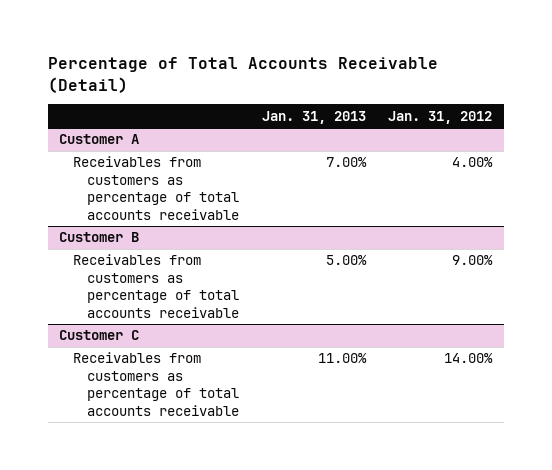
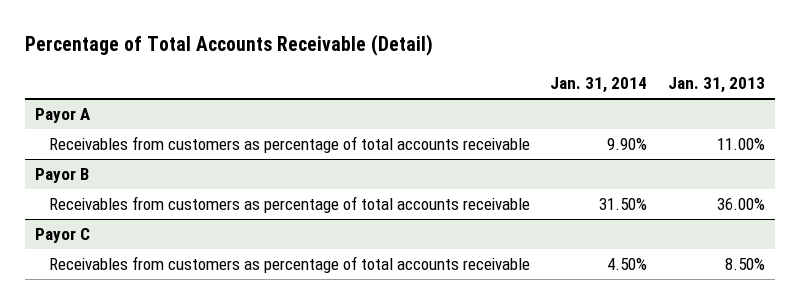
[388,110,493,124] Jan. 31, 2012 -> none
none -> [550,77,648,94] Jan. 31, 2014
[59,134,140,145] Customer A -> none
[73,156,240,220] Receivables from customers as percentage of total accounts receivable -> none
[59,232,140,243] Customer B -> none
[73,254,240,318] Receivables from customers as percentage of total accounts receivable -> none
[59,330,140,341] Customer C -> none
none -> [35,108,91,124] Payor A
none -> [35,168,90,184] Payor B
none -> [48,196,530,214] Receivables from customers as percentage of total accounts receivable
none -> [35,228,91,244] Payor C
none -> [48,256,530,274] Receivables from customers as percentage of total accounts receivable

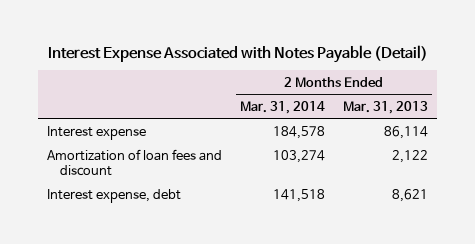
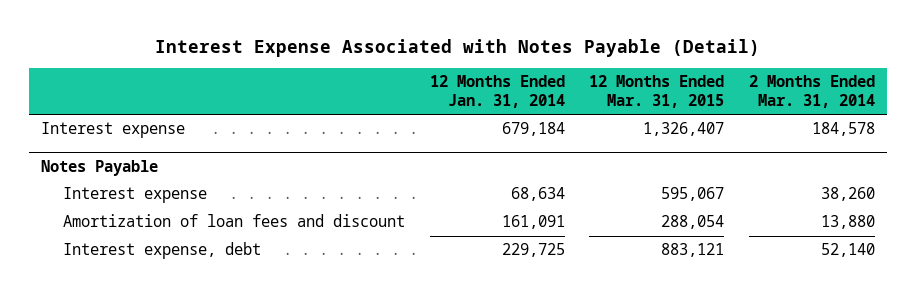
[342,100,428,114] Mar. 31, 2013 -> none
none -> [429,75,565,108] 12 Months Ended Jan. 31, 2014
none -> [589,75,725,108] 12 Months Ended Mar. 31, 2015
none -> [41,159,159,176] Notes Payable
none -> [63,187,208,204] Interest expense
[273,149,326,163] 103,274 -> [820,215,875,230] 13,880
[273,188,326,202] 141,518 -> [820,243,875,258] 52,140

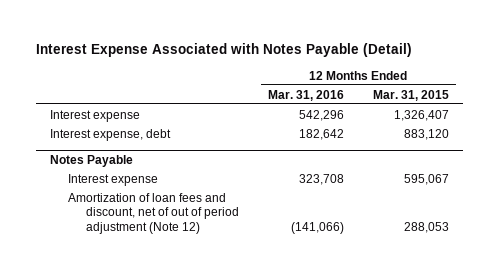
[429,75,565,108] 12 Months Ended Jan. 31, 2014 -> none
[748,75,875,108] 2 Months Ended Mar. 31, 2014 -> none
none -> [267,89,344,101] Mar. 31, 2016
none -> [49,128,171,141] Interest expense, debt
[63,242,262,260] Interest expense, debt -> none
[63,214,406,228] Amortization of loan fees and discount -> [68,192,240,234] Amortization of loan fees and discount, net of out of period adjustment (Note 12)
[661,215,725,230] 288,054 -> [403,221,449,233] 288,053

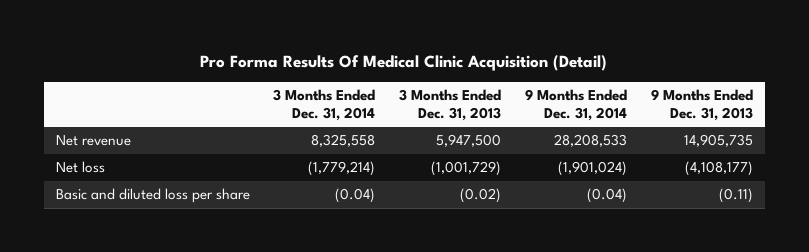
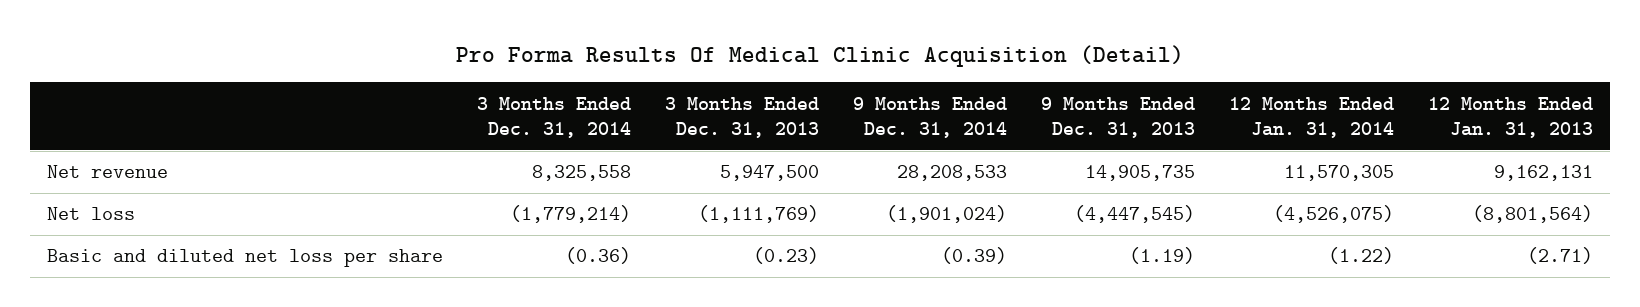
none -> [1229,96,1395,139] 12 Months Ended Jan. 31, 2014
none -> [1428,96,1594,139] 12 Months Ended Jan. 31, 2013
[431,161,502,177] (1,001,729) -> [697,205,819,224] (1,111,769)
[685,161,754,177] (4,108,177) -> [1074,205,1196,224] (4,447,545)
[55,188,250,204] Basic and diluted loss per share -> [46,249,443,268] Basic and diluted net loss per share
[335,188,376,204] (0.04) -> [564,247,631,265] (0.36)
[460,188,502,204] (0.02) -> [752,247,819,265] (0.23)
[587,188,628,204] (0.04) -> [941,247,1008,265] (0.39)
[719,188,754,204] (0.11) -> [1129,247,1196,265] (1.19)

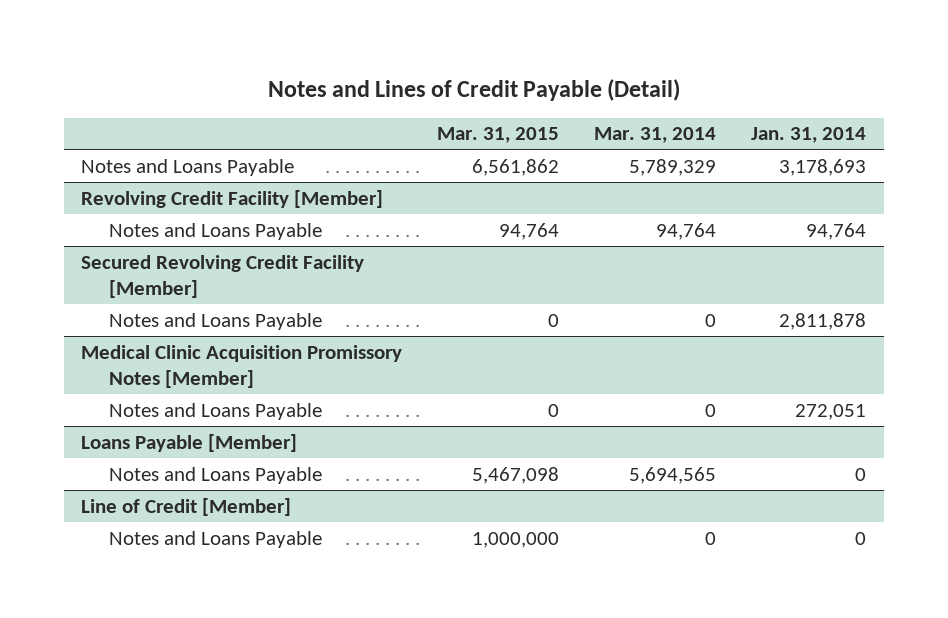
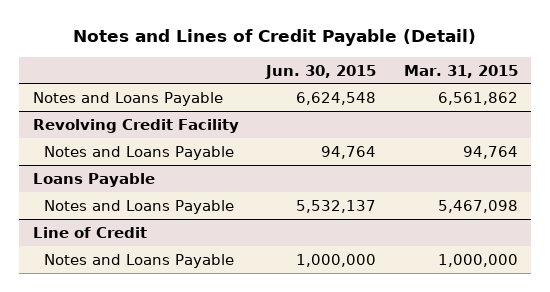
[594,127,717,144] Mar. 31, 2014 -> none
[751,127,867,144] Jan. 31, 2014 -> none
none -> [265,64,377,79] Jun. 30, 2015
[81,189,384,208] Revolving Credit Facility [Member] -> [32,118,239,133] Revolving Credit Facility
[81,254,365,298] Secured Revolving Credit Facility [Member] -> none
[108,312,322,330] Notes and Loans Payable -> none
[81,344,403,388] Medical Clinic Acquisition Promissory Notes [Member] -> none
[108,402,322,420] Notes and Loans Payable -> none
[81,433,298,452] Loans Payable [Member] -> [32,172,155,187] Loans Payable
[81,497,292,516] Line of Credit [Member] -> [32,226,147,238] Line of Credit

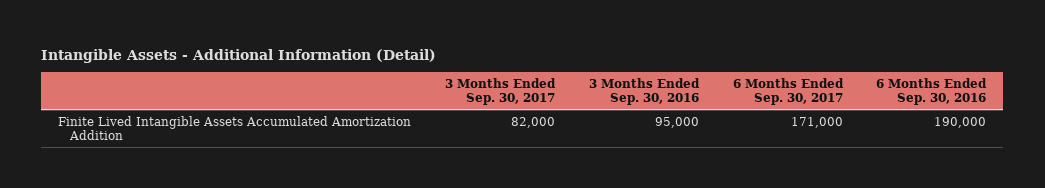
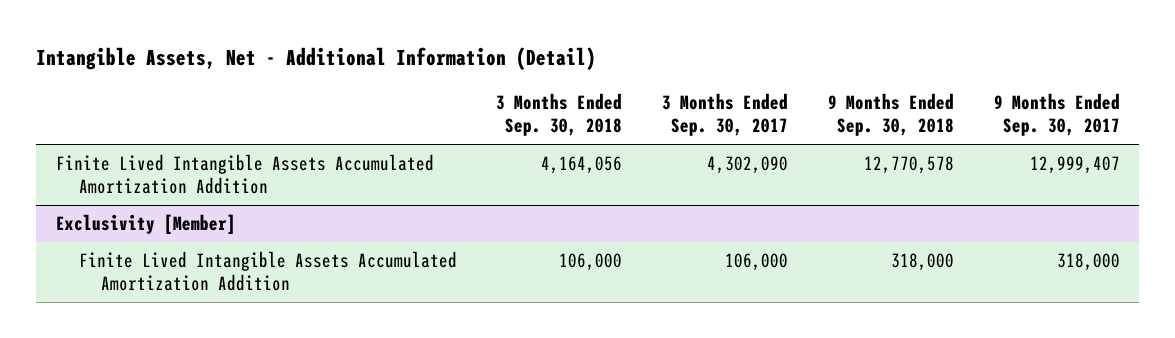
[41,49,437,64] Intangible Assets - Additional Information (Detail) -> [35,47,596,71] Intangible Assets, Net - Additional Information (Detail)
[588,78,700,106] 3 Months Ended Sep. 30, 2016 -> none
[732,78,844,106] 6 Months Ended Sep. 30, 2017 -> none
[876,78,988,106] 6 Months Ended Sep. 30, 2016 -> none
none -> [496,93,623,137] 3 Months Ended Sep. 30, 2018
none -> [827,93,954,137] 9 Months Ended Sep. 30, 2018
none -> [993,93,1120,137] 9 Months Ended Sep. 30, 2017
[511,117,556,129] 82,000 -> [707,156,789,175] 4,302,090
none -> [55,214,236,235] Exclusivity [Member]
none -> [78,251,457,292] Finite Lived Intangible Assets Accumulated Amortization Addition

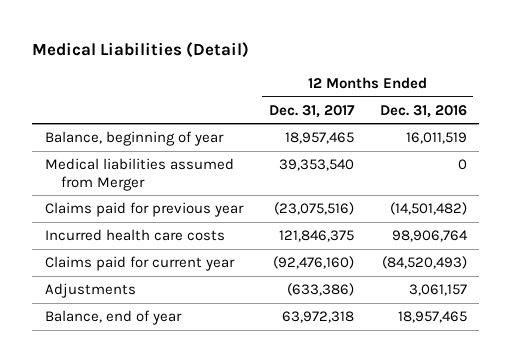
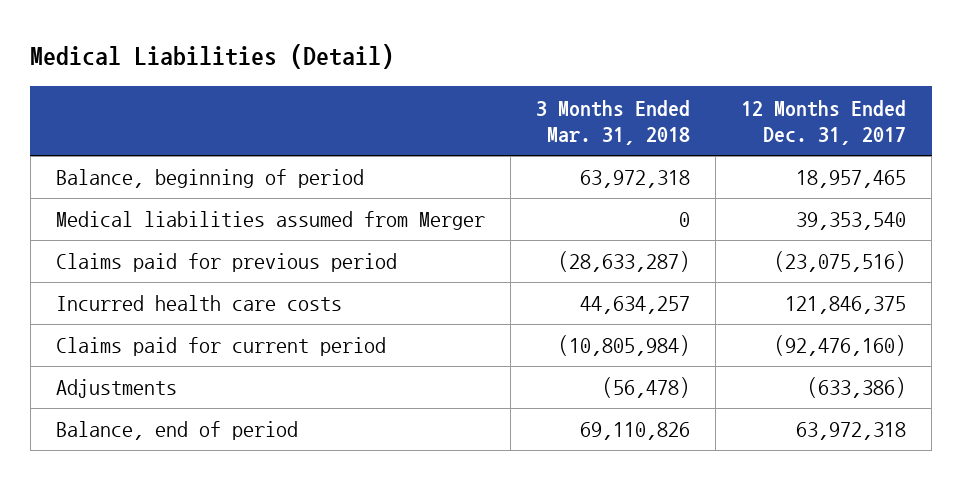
[379,104,467,118] Dec. 31, 2016 -> none
none -> [535,99,690,146] 3 Months Ended Mar. 31, 2018
[45,130,225,146] Balance, beginning of year -> [55,169,364,189] Balance, beginning of period
[45,201,245,217] Claims paid for previous year -> [55,253,397,273] Claims paid for previous period
[45,255,236,271] Claims paid for current year -> [55,337,386,357] Claims paid for current period
[45,309,183,325] Balance, end of year -> [55,421,298,441] Balance, end of period

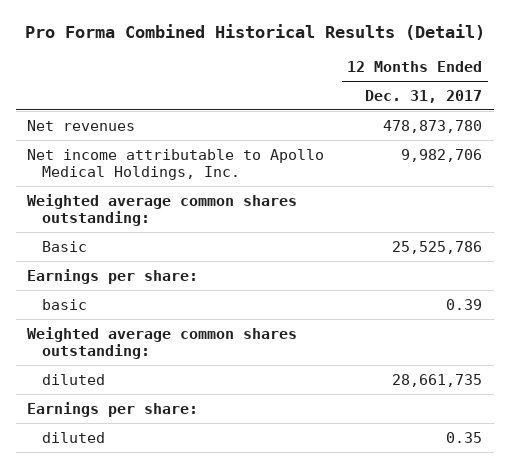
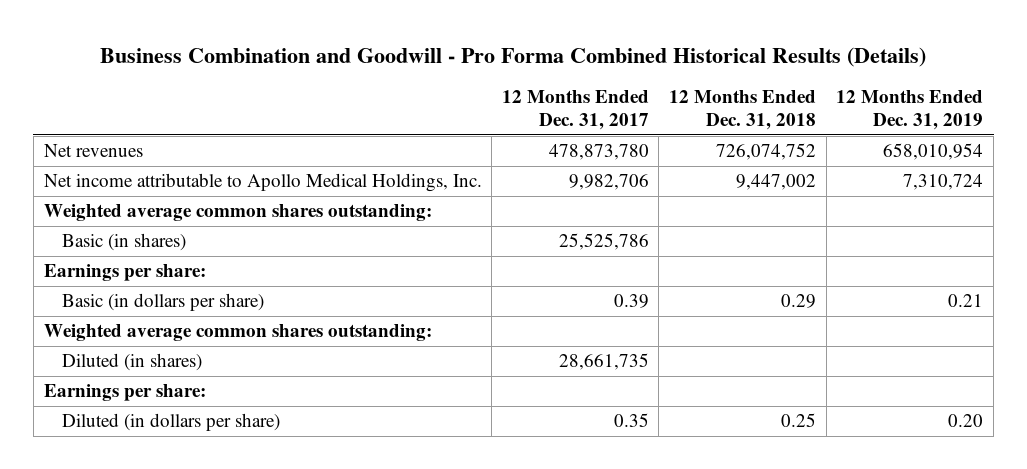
[24,24,485,41] Pro Forma Combined Historical Results (Detail) -> [100,47,927,68] Business Combination and Goodwill - Pro Forma Combined Historical Results (Details)
none -> [669,90,817,131] 12 Months Ended Dec. 31, 2018
none -> [836,90,984,131] 12 Months Ended Dec. 31, 2019
[42,240,88,252] Basic -> [62,233,187,252] Basic (in shares)
[42,298,88,310] basic -> [62,293,265,312] Basic (in dollars per share)
[42,373,106,385] diluted -> [62,353,203,372] Diluted (in shares)
[42,431,106,443] diluted -> [62,413,281,432] Diluted (in dollars per share)

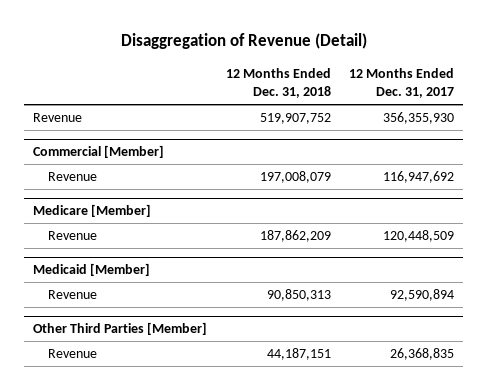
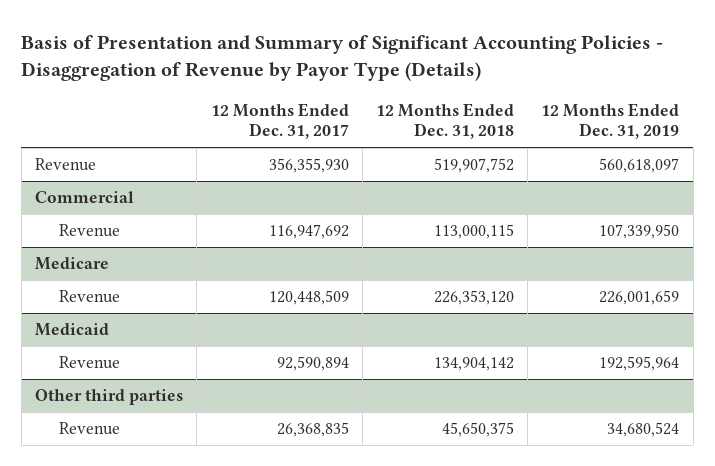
[120,33,367,50] Disaggregation of Revenue (Detail) -> [21,34,664,81] Basis of Presentation and Summary of Significant Accounting Policies - Disaggregation of Revenue by Payor Type (Details)
none -> [541,102,680,140] 12 Months Ended Dec. 31, 2019
[33,145,165,159] Commercial [Member] -> [35,191,135,204] Commercial
[259,171,331,184] 197,008,079 -> [434,224,515,240] 113,000,115
[33,204,152,218] Medicare [Member] -> [35,257,110,271] Medicare
[259,230,331,243] 187,862,209 -> [434,290,515,306] 226,353,120
[33,263,151,277] Medicaid [Member] -> [35,323,110,337] Medicaid
[266,289,331,302] 90,850,313 -> [434,357,515,372] 134,904,142
[33,322,208,336] Other Third Parties [Member] -> [35,389,184,406] Other third parties
[266,348,331,361] 44,187,151 -> [442,422,515,438] 45,650,375

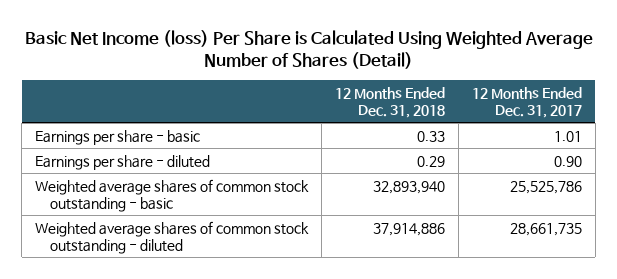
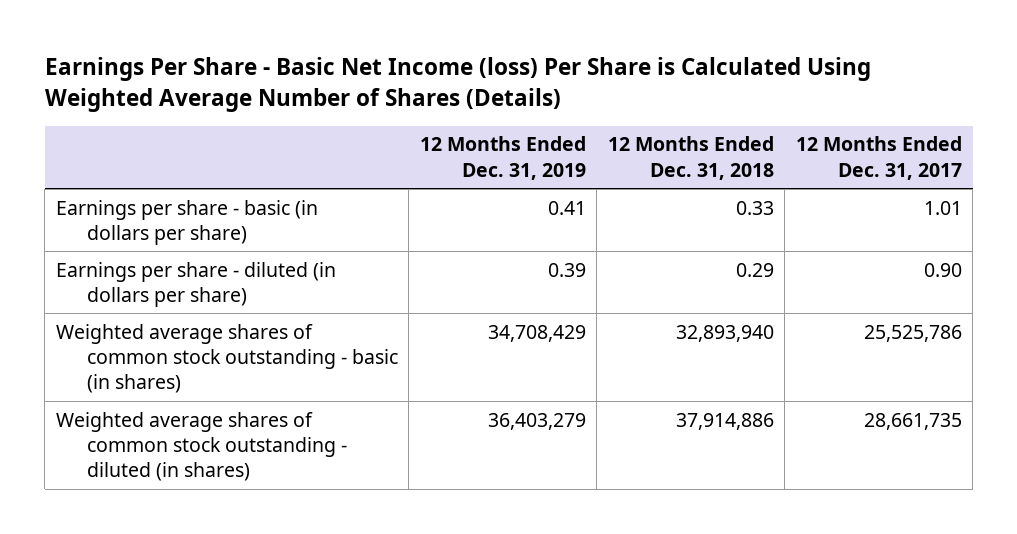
[24,29,593,69] Basic Net Income (loss) Per Share is Calculated Using Weighted Average Number of Shares (Detail) -> [44,57,871,112] Earnings Per Share - Basic Net Income (loss) Per Share is Calculated Using Weighted Average Number of Shares (Details)
none -> [419,136,586,180] 12 Months Ended Dec. 31, 2019
[35,129,201,145] Earnings per share - basic -> [55,199,318,245] Earnings per share - basic (in dollars per share)
[35,154,211,170] Earnings per share - diluted -> [55,261,336,307] Earnings per share - diluted (in dollars per share)
[35,178,310,212] Weighted average shares of common stock outstanding - basic -> [55,323,398,394] Weighted average shares of common stock outstanding - basic (in shares)
[35,220,310,254] Weighted average shares of common stock outstanding - diluted -> [55,411,347,482] Weighted average shares of common stock outstanding - diluted (in shares)

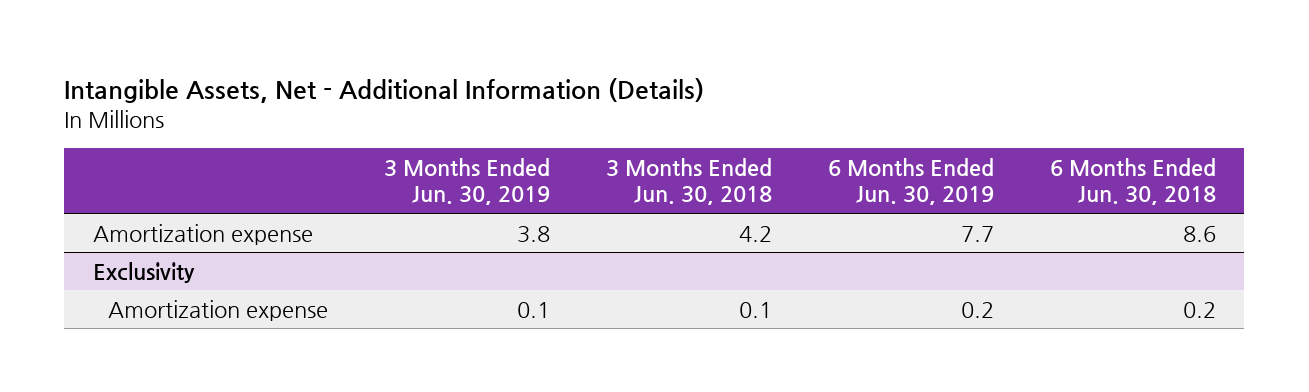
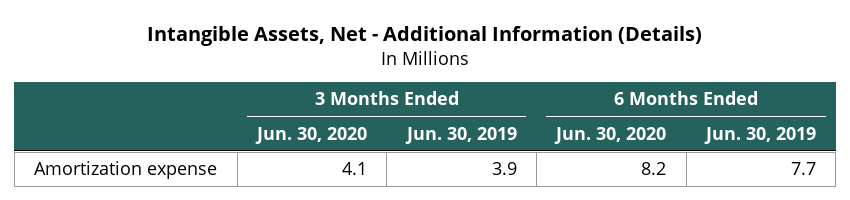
[606,157,773,206] 3 Months Ended Jun. 30, 2018 -> none
[1050,157,1217,206] 6 Months Ended Jun. 30, 2018 -> none
none -> [254,126,367,144] Jun. 30, 2020
none -> [554,126,667,144] Jun. 30, 2020
[92,261,195,283] Exclusivity -> none
[107,299,328,321] Amortization expense -> none
[516,225,550,243] 3.8 -> [491,162,517,176] 3.9

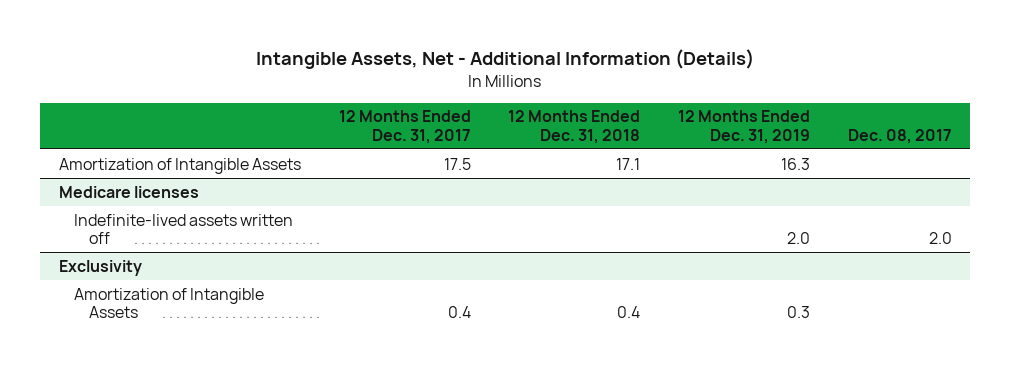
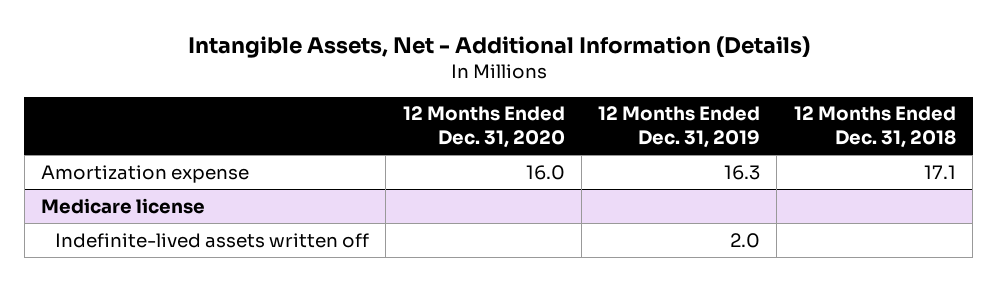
[338,110,471,144] 12 Months Ended Dec. 31, 2017 -> none
[847,128,952,144] Dec. 08, 2017 -> none
none -> [402,106,565,149] 12 Months Ended Dec. 31, 2020
[58,157,301,174] Amortization of Intangible Assets -> [41,164,250,183] Amortization expense
[58,185,199,198] Medicare licenses -> [41,197,206,214] Medicare license
[58,259,142,276] Exclusivity -> none
[74,287,265,319] Amortization of Intangible Assets -> none

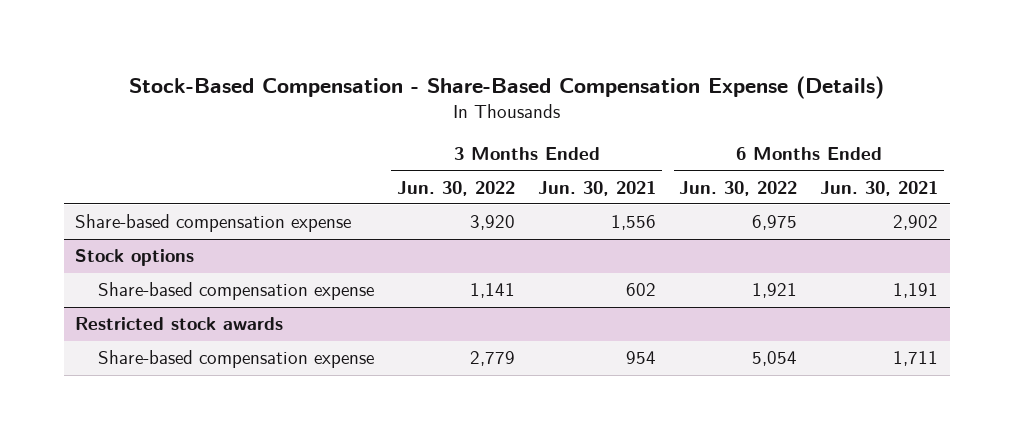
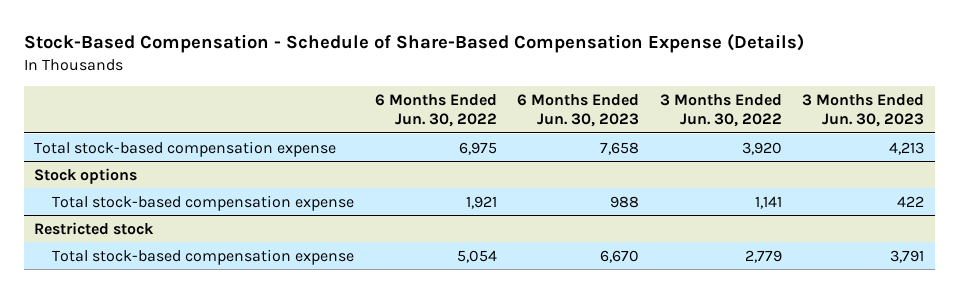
[128,75,884,99] Stock-Based Compensation - Share-Based Compensation Expense (Details) -> [23,34,804,54] Stock-Based Compensation - Schedule of Share-Based Compensation Expense (Details)
[538,180,657,196] Jun. 30, 2021 -> none
[820,180,939,196] Jun. 30, 2021 -> none
none -> [517,93,640,128] 6 Months Ended Jun. 30, 2023
none -> [802,93,925,128] 3 Months Ended Jun. 30, 2023
[75,214,352,233] Share-based compensation expense -> [33,140,336,157] Total stock-based compensation expense
[98,282,375,301] Share-based compensation expense -> [52,194,355,211] Total stock-based compensation expense
[75,317,284,331] Restricted stock awards -> [33,221,154,235] Restricted stock
[98,350,375,369] Share-based compensation expense -> [52,248,355,265] Total stock-based compensation expense

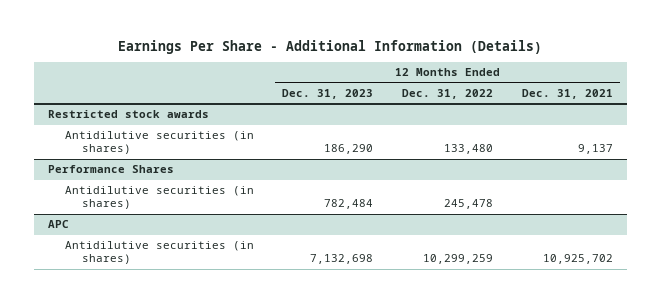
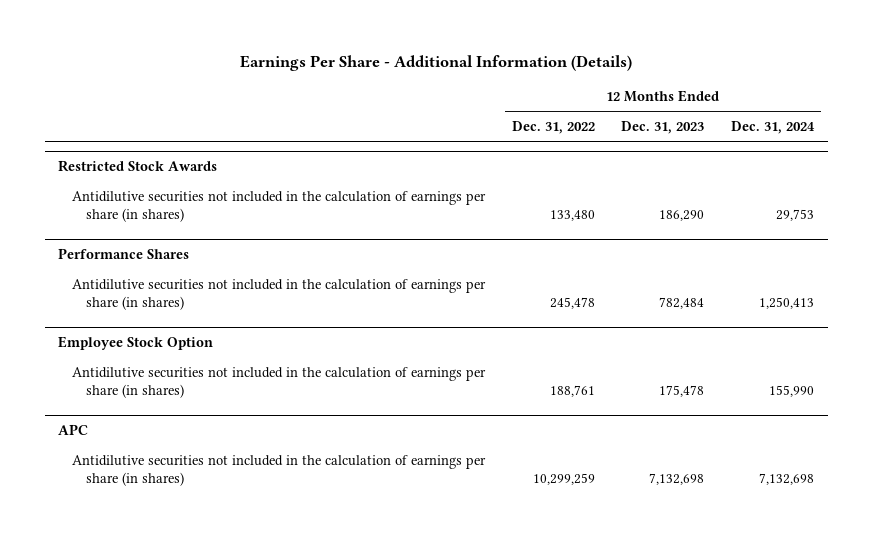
[521,89,613,100] Dec. 31, 2021 -> none
none -> [731,121,816,135] Dec. 31, 2024
[47,110,209,119] Restricted stock awards -> [58,159,218,172] Restricted Stock Awards
[64,131,254,155] Antidilutive securities (in shares) -> [71,190,486,223] Antidilutive securities not included in the calculation of earnings per share (in shares)
[64,186,254,210] Antidilutive securities (in shares) -> [71,278,486,311] Antidilutive securities not included in the calculation of earnings per share (in shares)
none -> [58,335,214,350] Employee Stock Option
none -> [71,366,486,399] Antidilutive securities not included in the calculation of earnings per share (in shares)
[64,241,254,265] Antidilutive securities (in shares) -> [71,454,486,487] Antidilutive securities not included in the calculation of earnings per share (in shares)

